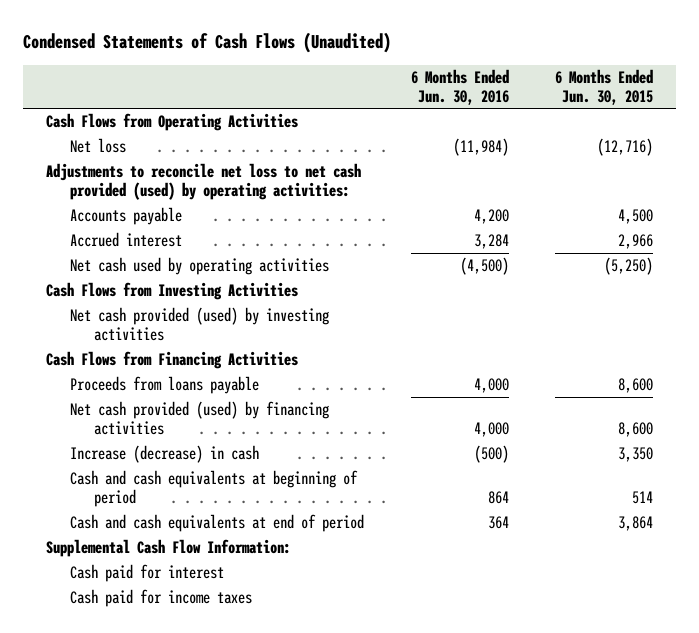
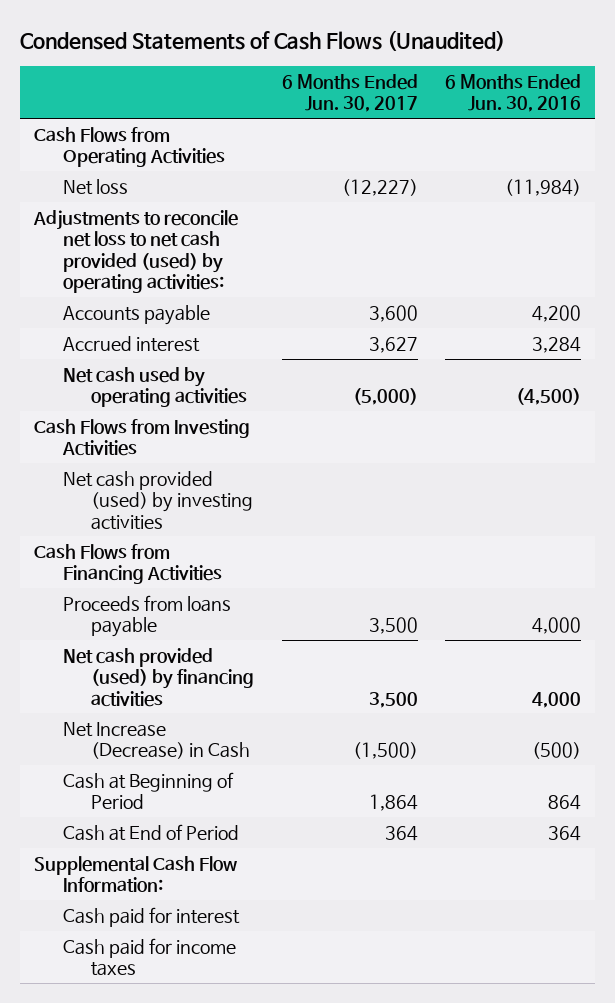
[555,68,654,105] 6 Months Ended Jun. 30, 2015 -> none
none -> [281,73,418,113] 6 Months Ended Jun. 30, 2017
[70,444,260,463] Increase (decrease) in cash -> [62,721,251,760] Net Increase (Decrease) in Cash
[70,469,359,508] Cash and cash equivalents at beginning of period -> [62,771,234,810] Cash at Beginning of Period
[70,513,365,532] Cash and cash equivalents at end of period -> [62,823,239,841] Cash at End of Period

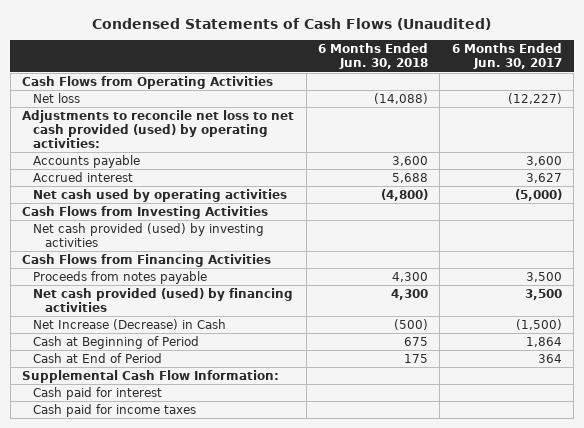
[445,73,582,113] 6 Months Ended Jun. 30, 2016 -> none
none -> [318,43,429,70] 6 Months Ended Jun. 30, 2018
[62,594,231,638] Proceeds from loans payable -> [33,270,208,284] Proceeds from notes payable

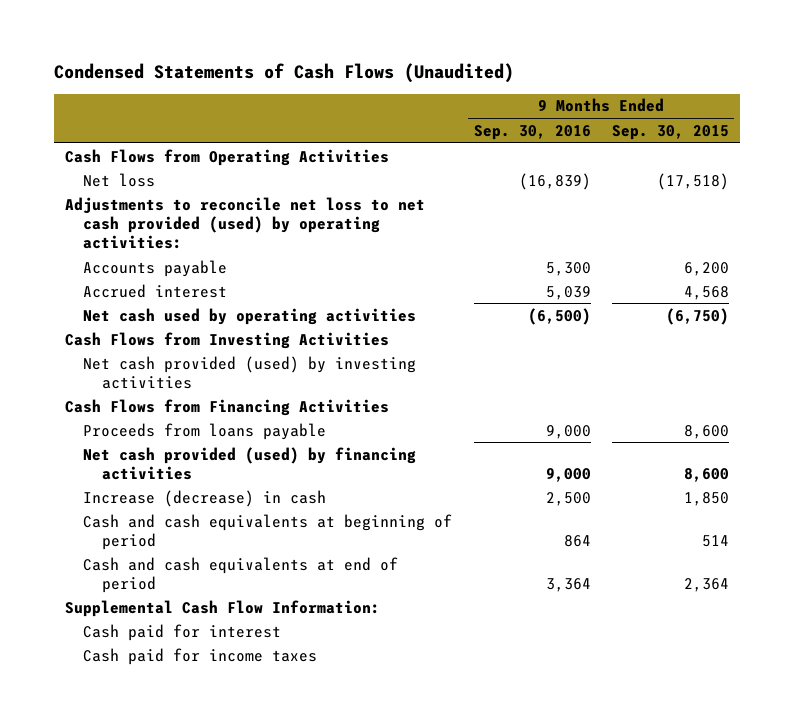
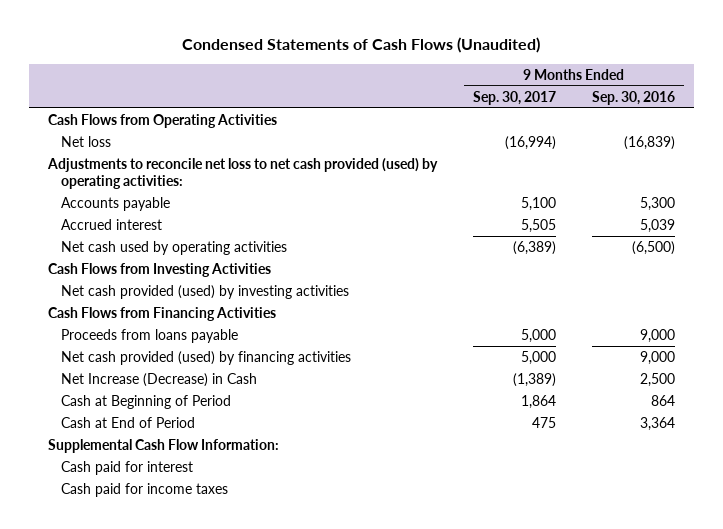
[612,124,730,140] Sep. 30, 2015 -> none
none -> [472,90,556,105] Sep. 30, 2017
[83,489,327,507] Increase (decrease) in cash -> [61,372,258,387] Net Increase (Decrease) in Cash
[83,513,453,550] Cash and cash equivalents at beginning of period -> [61,394,232,409] Cash at Beginning of Period
[83,556,399,593] Cash and cash equivalents at end of period -> [61,416,196,428] Cash at End of Period

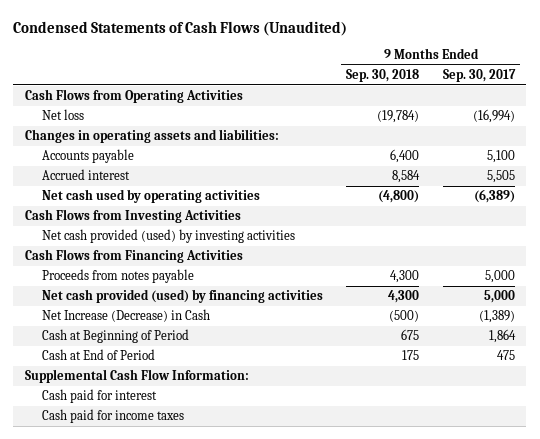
[592,90,676,105] Sep. 30, 2016 -> none
none -> [346,69,420,83] Sep. 30, 2018
[46,157,438,189] Adjustments to reconcile net loss to net cash provided (used) by operating activities: -> none
none -> [25,129,280,144] Changes in operating assets and liabilities:
[61,328,239,343] Proceeds from loans payable -> [42,269,195,284] Proceeds from notes payable

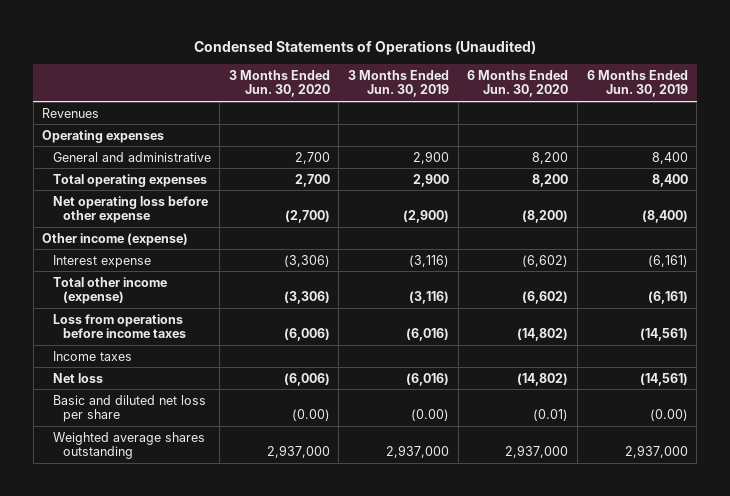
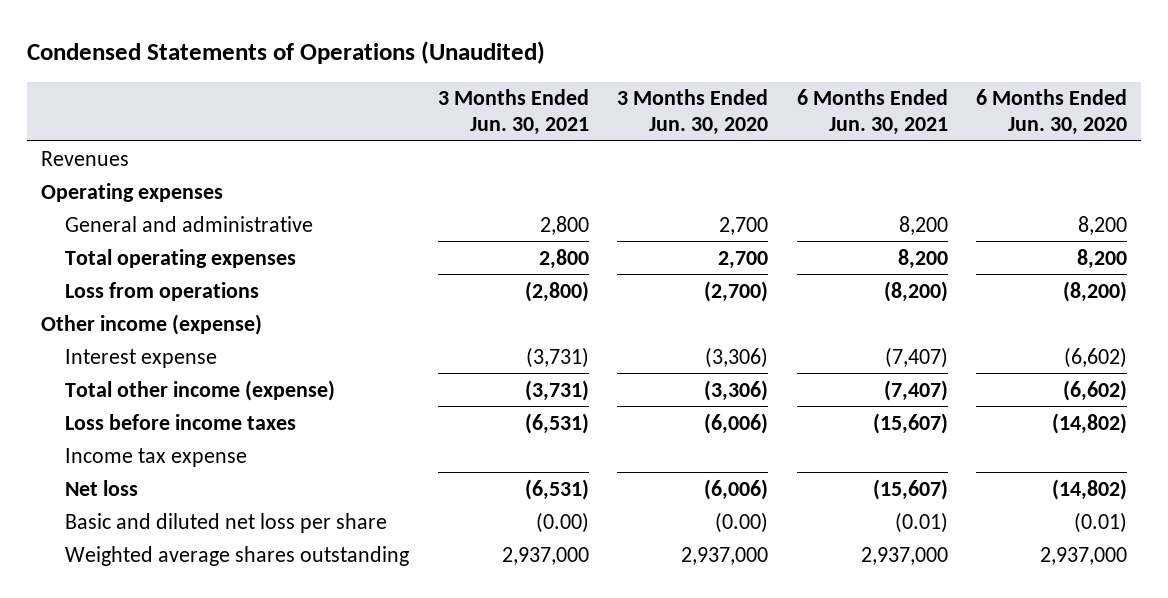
[348,70,450,98] 3 Months Ended Jun. 30, 2019 -> none
[586,70,688,98] 6 Months Ended Jun. 30, 2019 -> none
none -> [437,89,589,136] 3 Months Ended Jun. 30, 2021
none -> [796,89,948,136] 6 Months Ended Jun. 30, 2021
[52,195,208,223] Net operating loss before other expense -> [65,281,260,301] Loss from operations
[52,313,186,338] Loss from operations before income taxes -> [65,413,297,430] Loss before income taxes
[52,350,132,361] Income taxes -> [65,447,248,467] Income tax expense

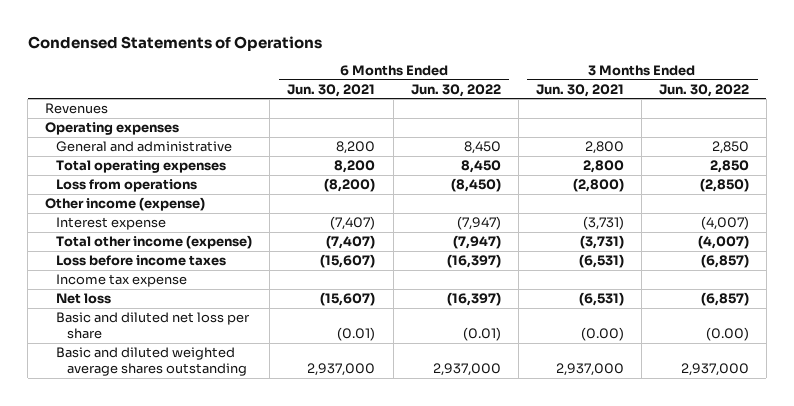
[26,41,545,65] Condensed Statements of Operations (Unaudited) -> [27,35,322,51] Condensed Statements of Operations
[617,89,769,136] 3 Months Ended Jun. 30, 2020 -> none
[976,89,1128,136] 6 Months Ended Jun. 30, 2020 -> none
none -> [410,83,501,97] Jun. 30, 2022
none -> [658,83,749,97] Jun. 30, 2022
[65,545,410,566] Weighted average shares outstanding -> [56,347,248,376] Basic and diluted weighted average shares outstanding

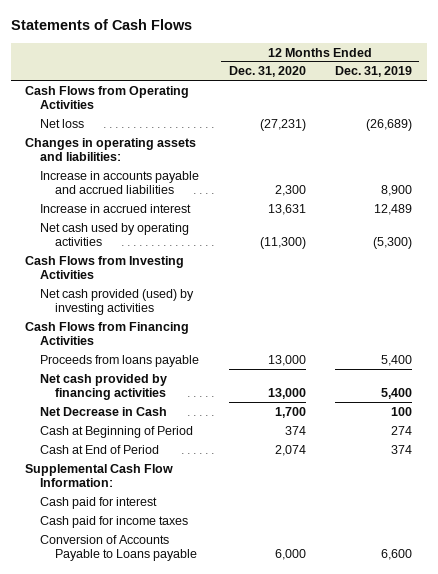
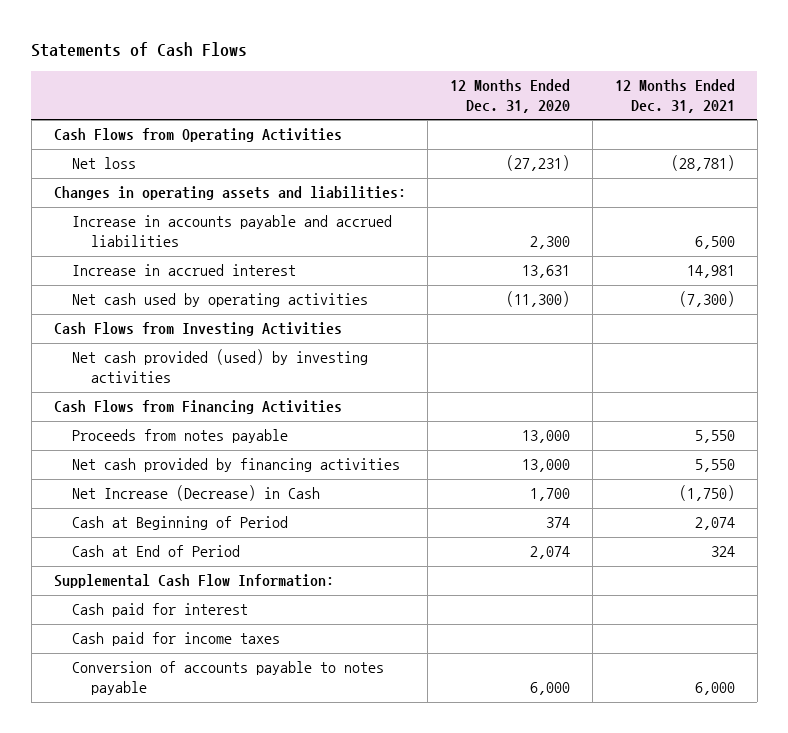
[335,66,413,78] Dec. 31, 2019 -> none
none -> [614,78,735,113] 12 Months Ended Dec. 31, 2021
[40,354,200,367] Proceeds from loans payable -> [72,429,289,444] Proceeds from notes payable
[40,406,168,416] Net Decrease in Cash -> [72,485,321,502] Net Increase (Decrease) in Cash
[40,534,198,562] Conversion of Accounts Payable to Loans payable -> [72,661,385,696] Conversion of accounts payable to notes payable

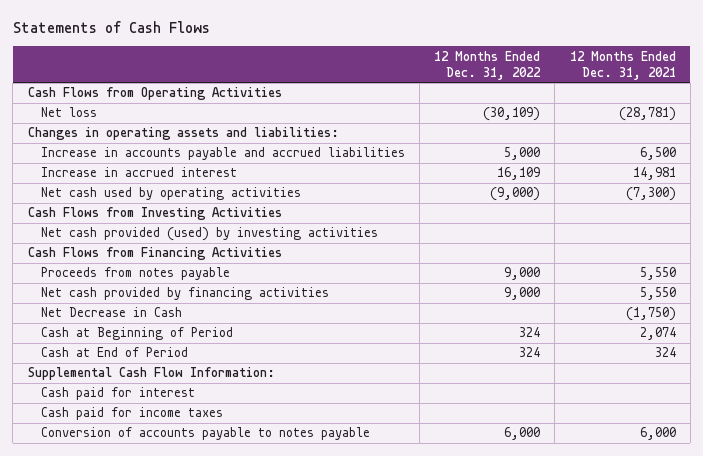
[450,78,571,113] 12 Months Ended Dec. 31, 2020 -> none
none -> [434,50,542,80] 12 Months Ended Dec. 31, 2022
[72,485,321,502] Net Increase (Decrease) in Cash -> [40,307,182,318] Net Decrease in Cash

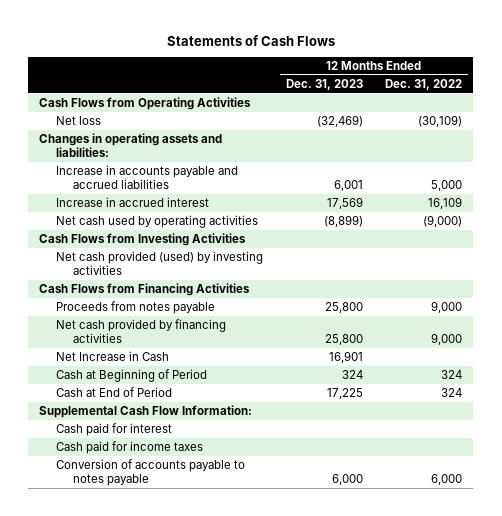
[569,50,676,80] 12 Months Ended Dec. 31, 2021 -> none
none -> [285,79,363,91] Dec. 31, 2023
[40,307,182,318] Net Decrease in Cash -> [56,351,170,362] Net Increase in Cash

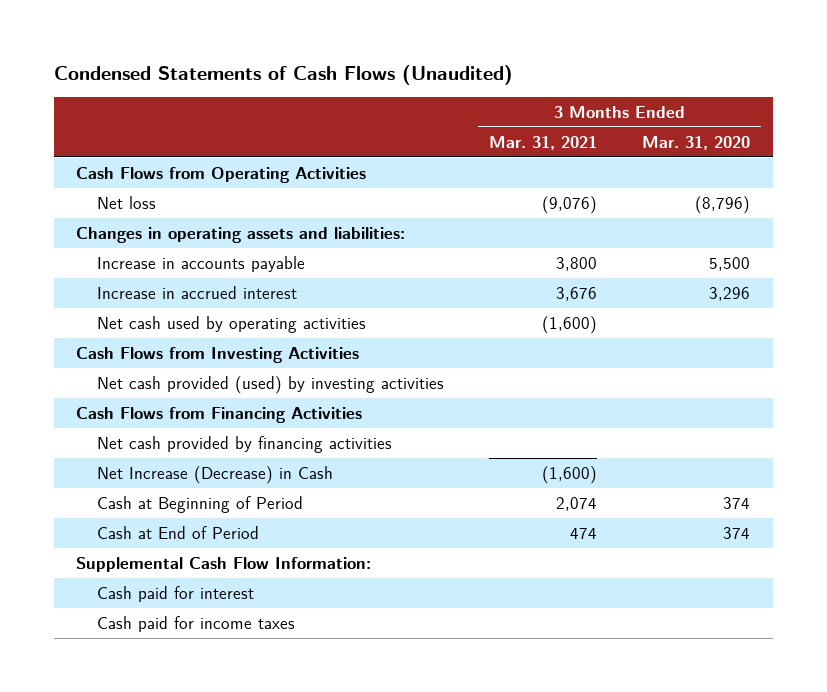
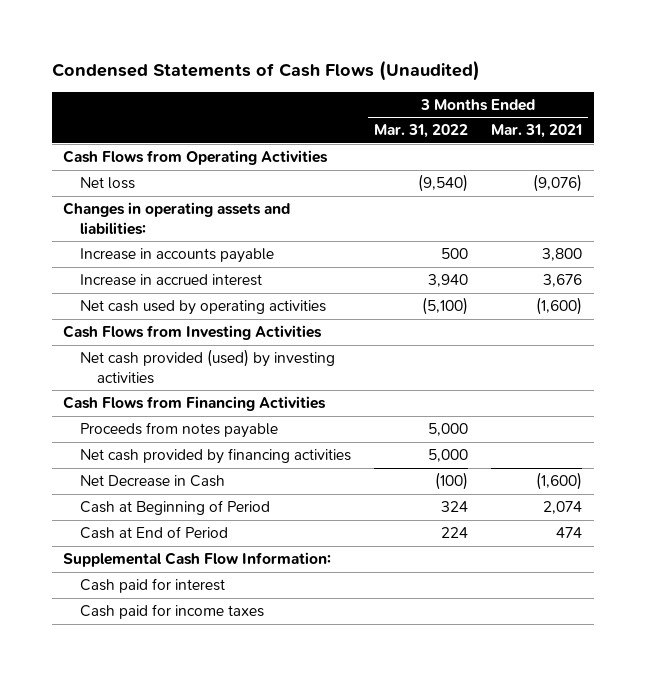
[642,135,751,150] Mar. 31, 2020 -> none
none -> [374,124,469,139] Mar. 31, 2022
none -> [80,422,279,439] Proceeds from notes payable
[97,465,334,484] Net Increase (Decrease) in Cash -> [80,475,226,488] Net Decrease in Cash

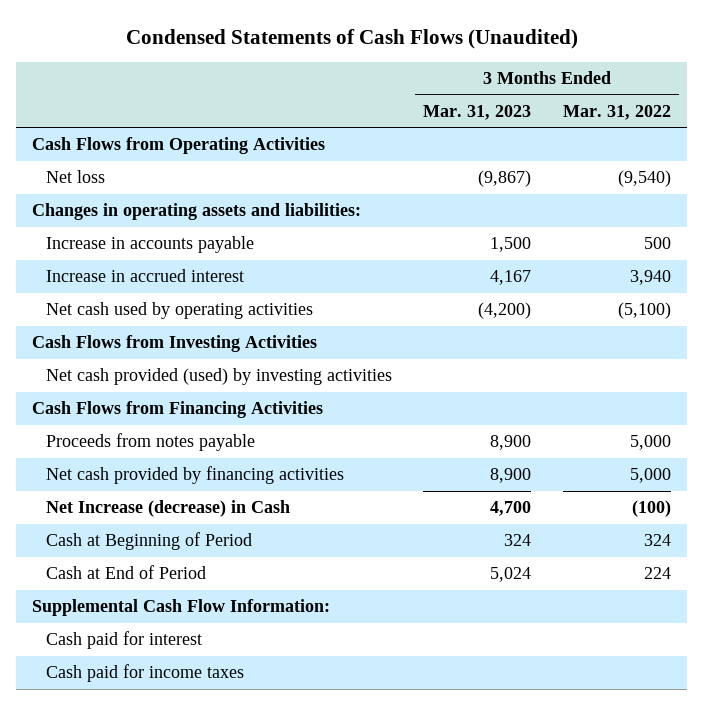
[491,124,583,139] Mar. 31, 2021 -> none
none -> [423,104,532,120] Mar. 31, 2023
[80,475,226,488] Net Decrease in Cash -> [45,500,290,518] Net Increase (decrease) in Cash

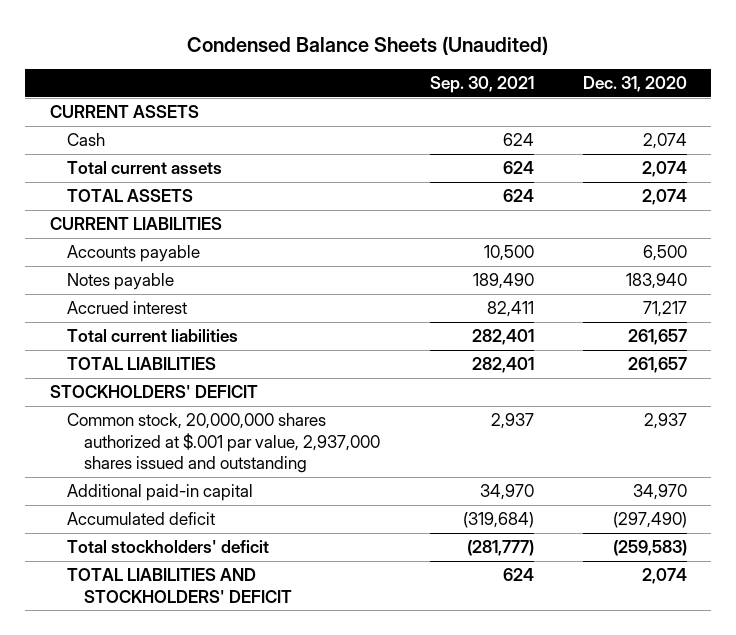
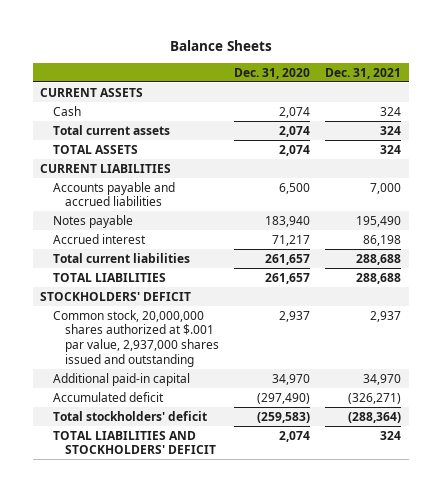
[187,35,549,55] Condensed Balance Sheets (Unaudited) -> [169,40,272,52] Balance Sheets
[429,76,534,94] Sep. 30, 2021 -> none
none -> [325,67,402,79] Dec. 31, 2021
[67,245,201,263] Accounts payable -> none
none -> [52,181,175,207] Accounts payable and accrued liabilities

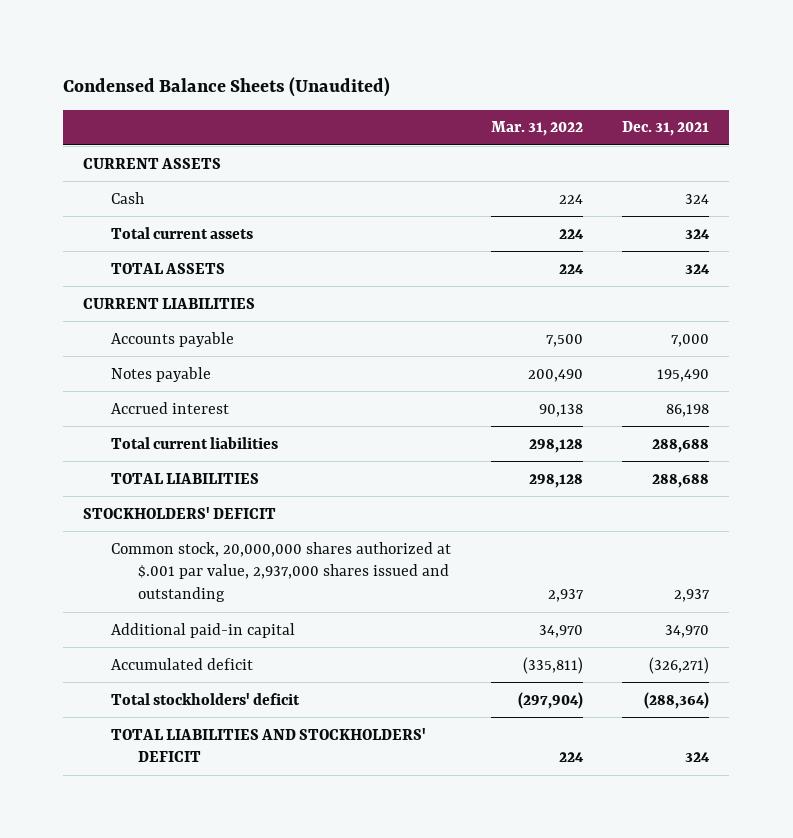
[169,40,272,52] Balance Sheets -> [63,76,391,97] Condensed Balance Sheets (Unaudited)
[234,67,311,79] Dec. 31, 2020 -> none
none -> [490,121,583,137] Mar. 31, 2022
[52,181,175,207] Accounts payable and accrued liabilities -> none
none -> [110,331,234,347] Accounts payable

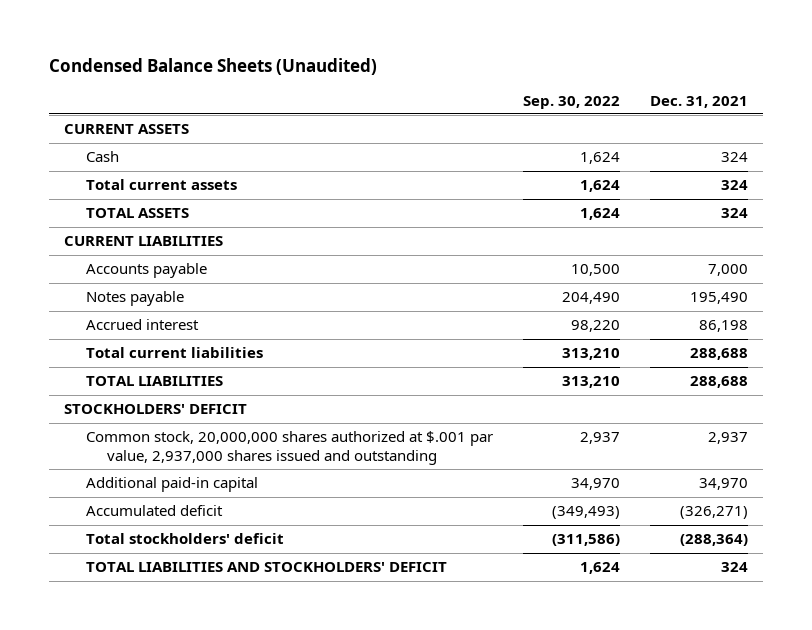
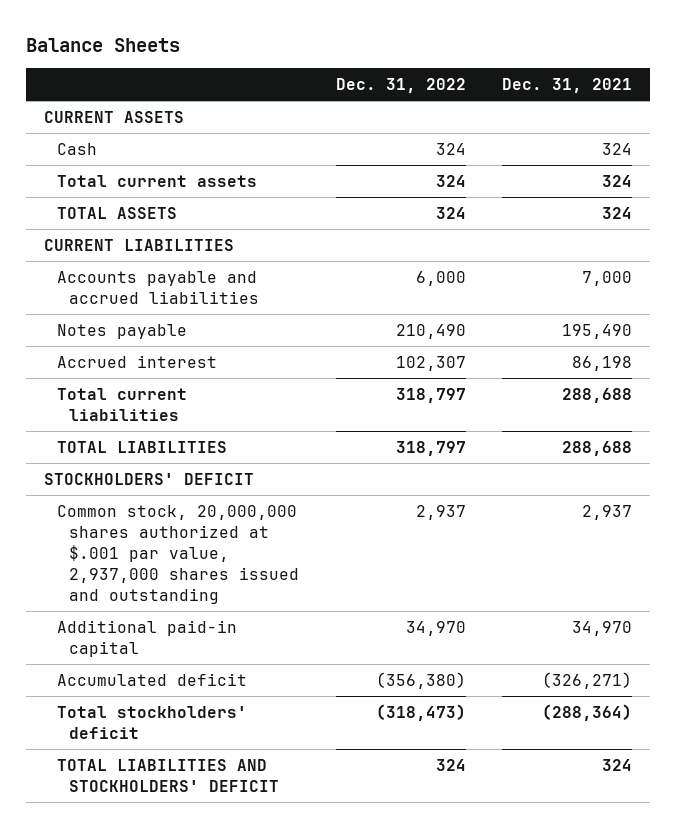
[48,57,377,75] Condensed Balance Sheets (Unaudited) -> [26,37,181,52] Balance Sheets
[522,95,620,109] Sep. 30, 2022 -> none
none -> [335,77,466,93] Dec. 31, 2022
[85,263,207,279] Accounts payable -> none
none -> [56,271,260,305] Accounts payable and accrued liabilities

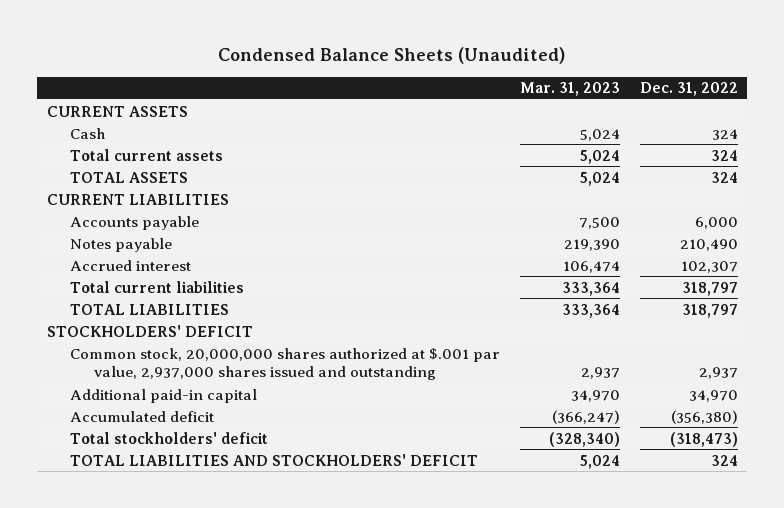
[26,37,181,52] Balance Sheets -> [218,47,566,65] Condensed Balance Sheets (Unaudited)
[501,77,632,93] Dec. 31, 2021 -> none
none -> [519,82,620,97] Mar. 31, 2023
[56,271,260,305] Accounts payable and accrued liabilities -> none
none -> [70,215,200,230] Accounts payable

